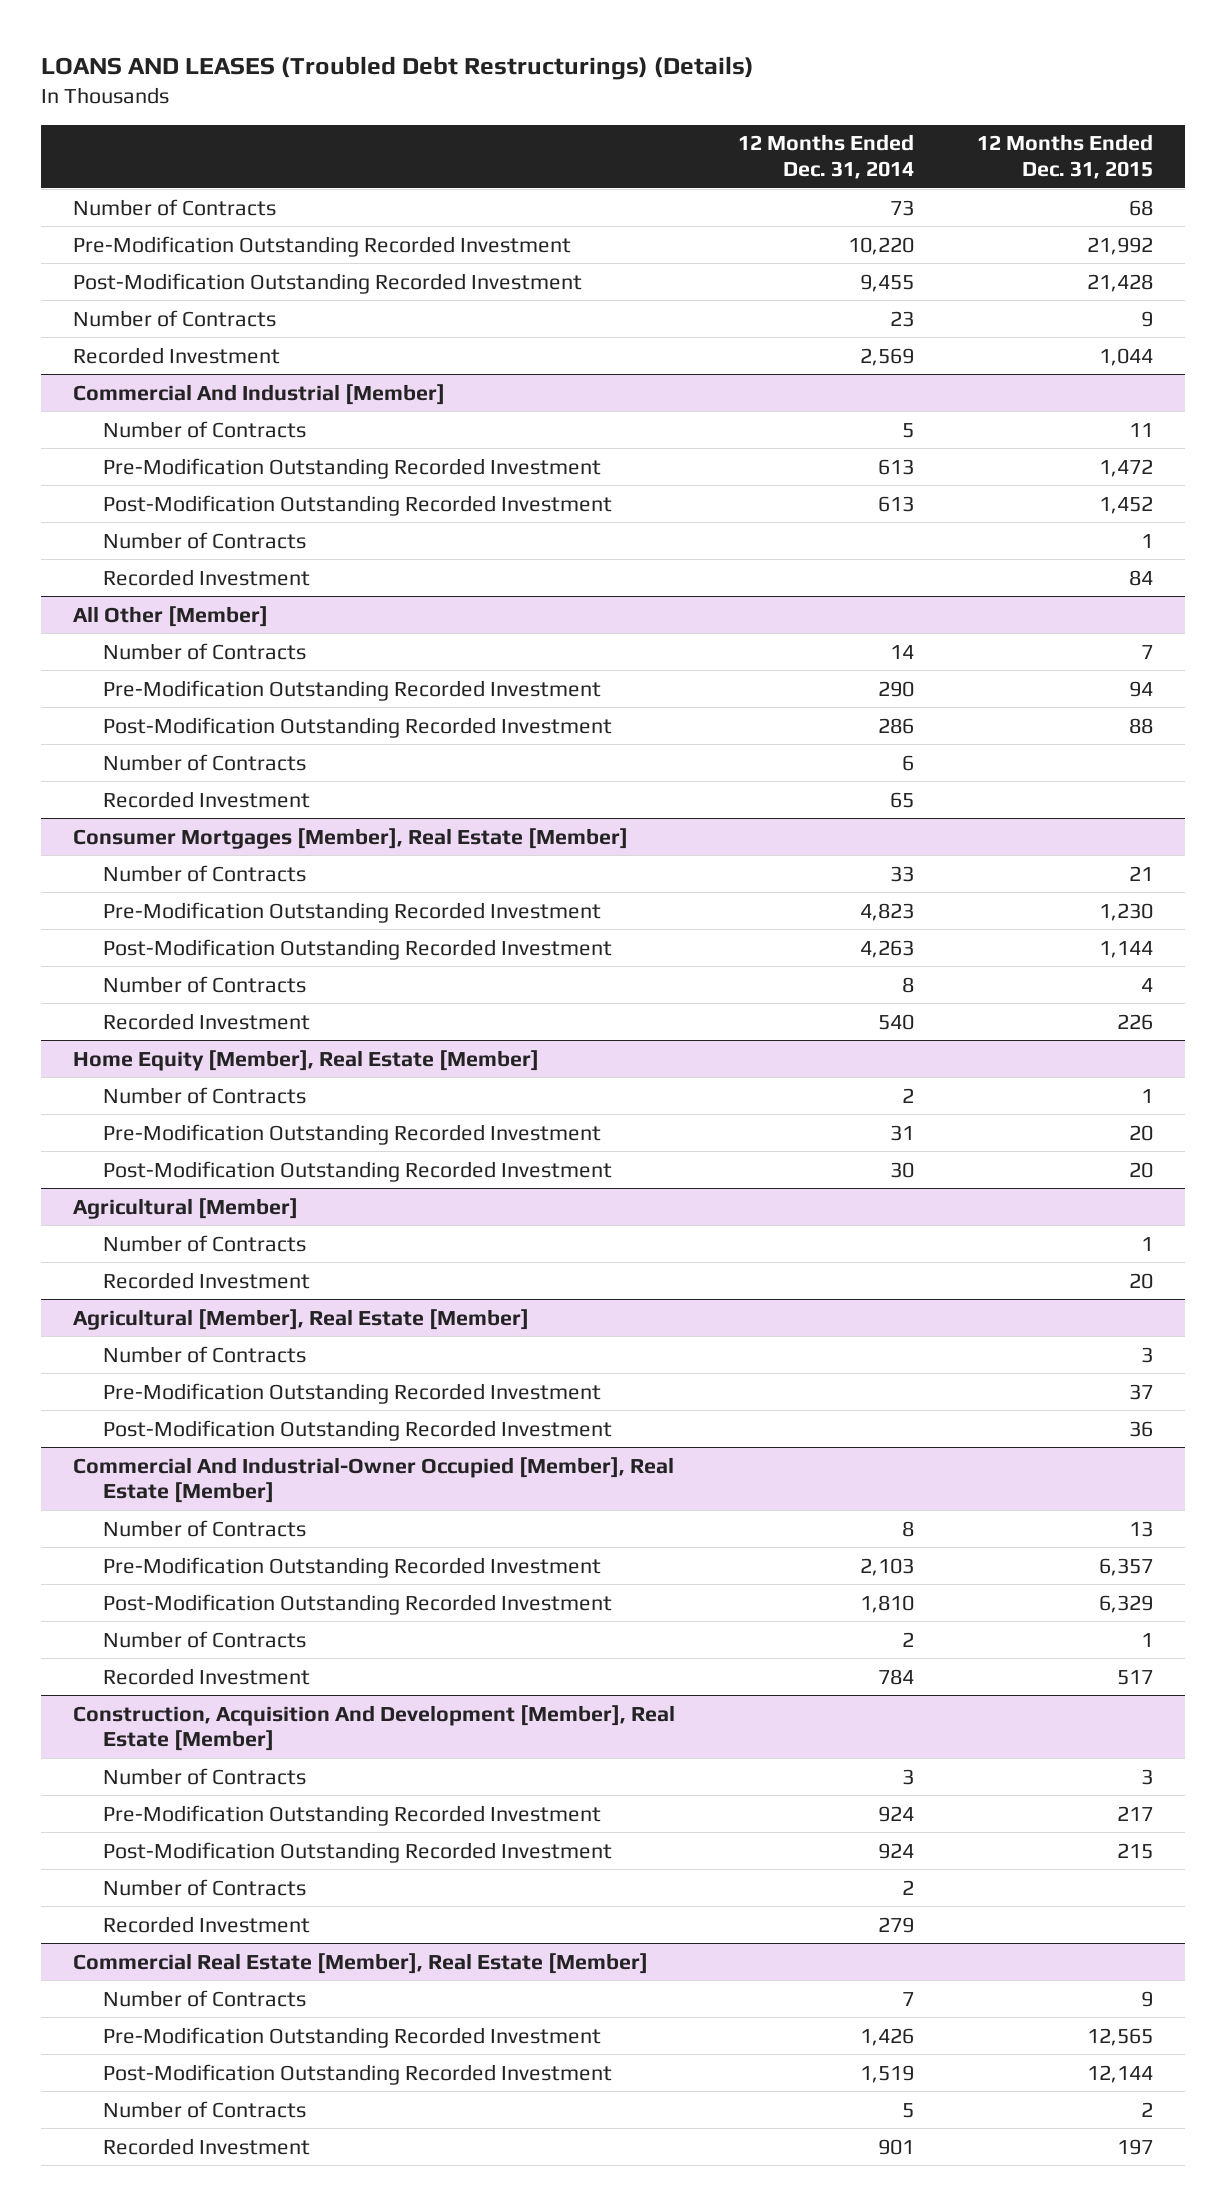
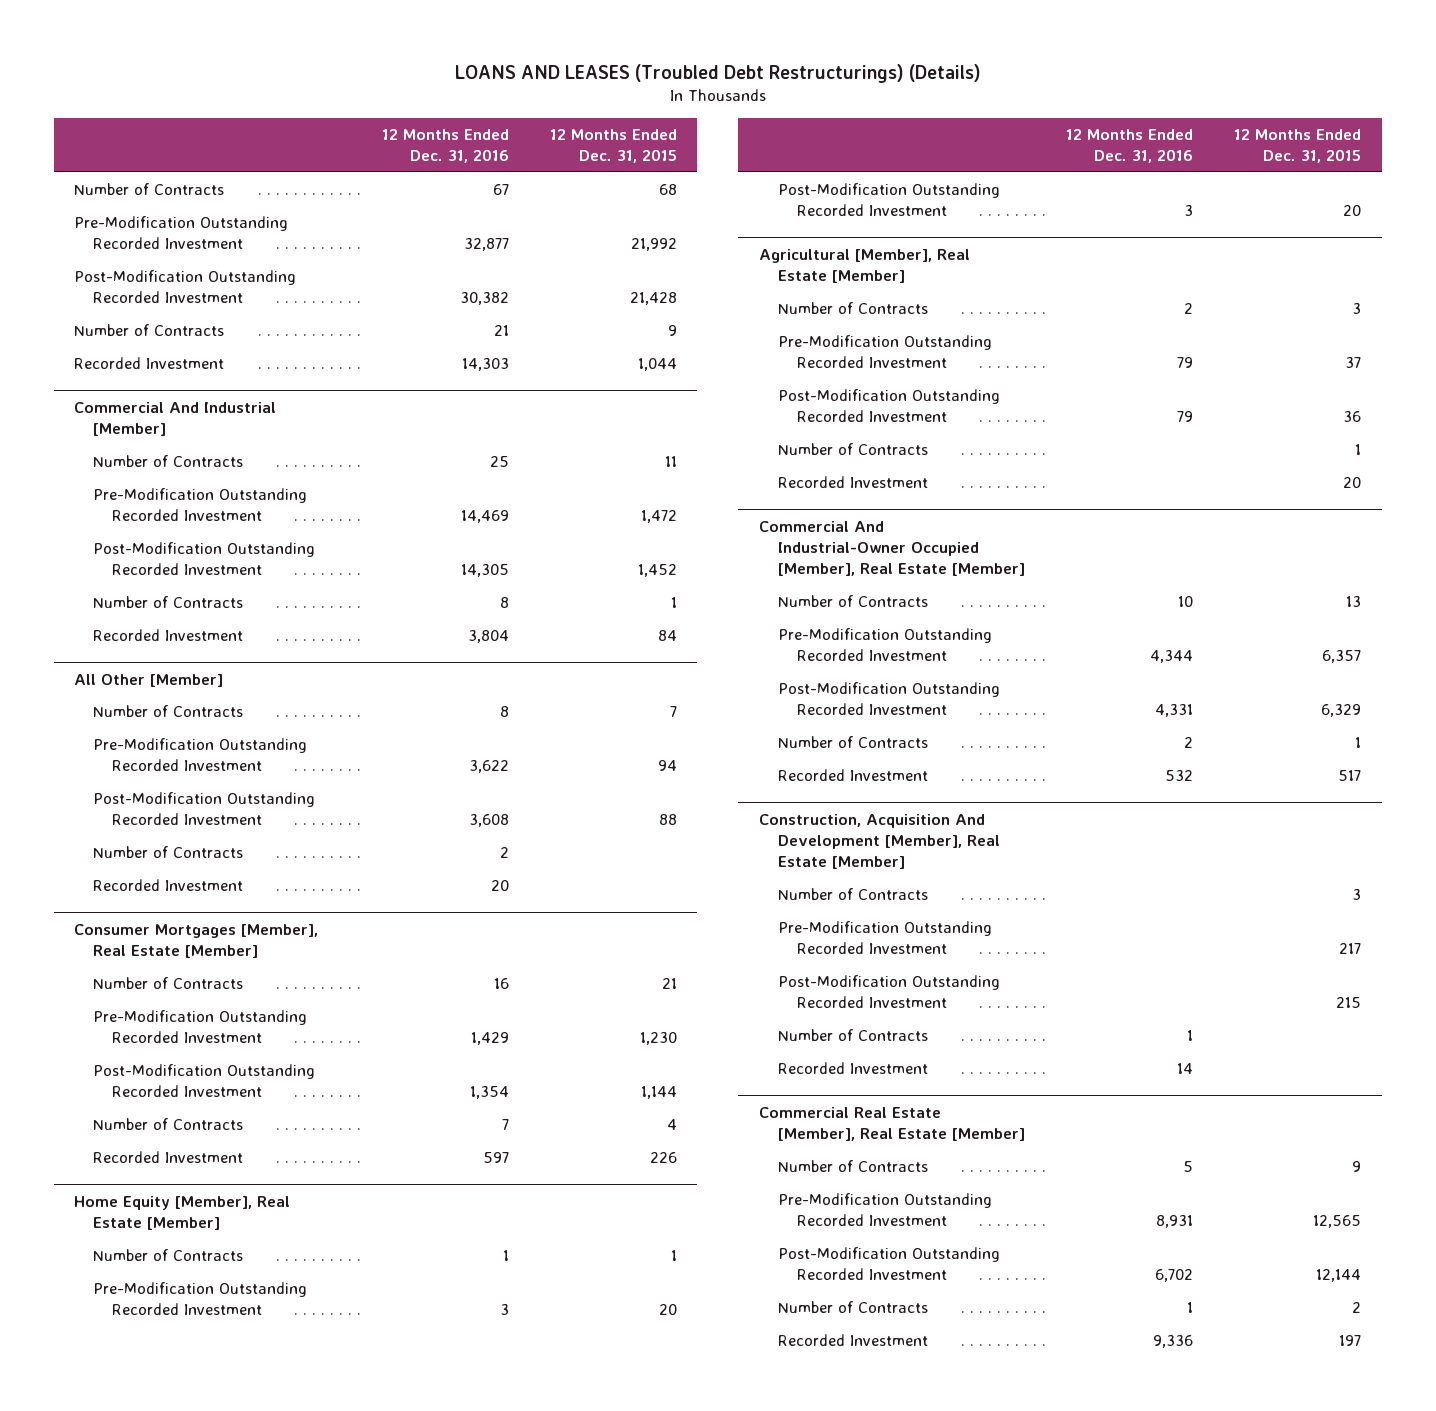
[737,134,914,180] 12 Months Ended Dec. 31, 2014 -> none
none -> [381,128,509,163] 12 Months Ended Dec. 31, 2016
[72,1197,298,1219] Agricultural [Member] -> none
[103,1234,307,1252] Number of Contracts -> none
[103,1271,311,1289] Recorded Investment -> none
none -> [777,442,928,455] Number of Contracts
none -> [777,475,928,488] Recorded Investment

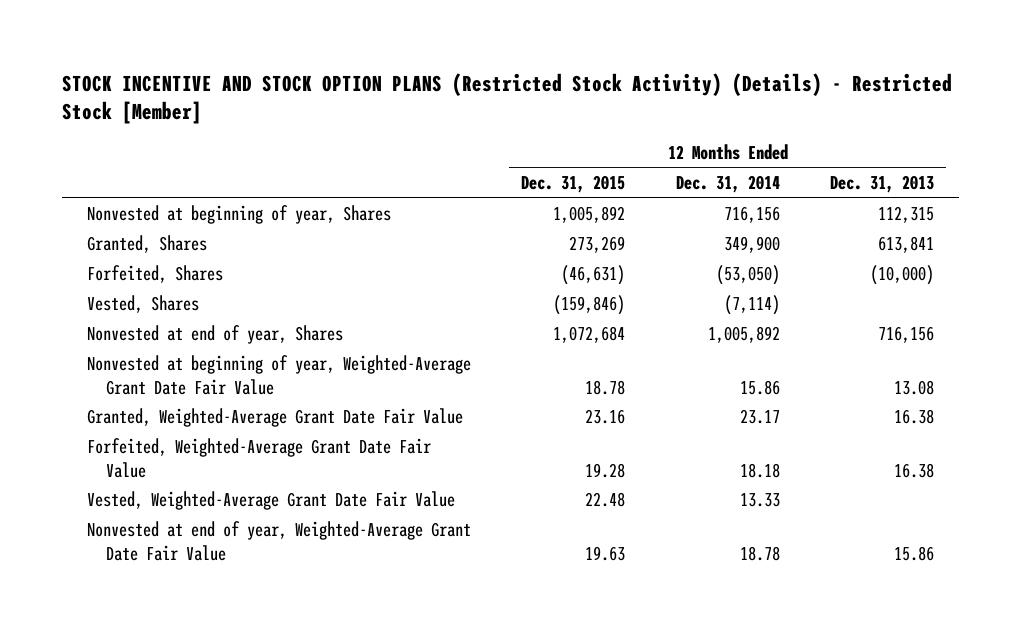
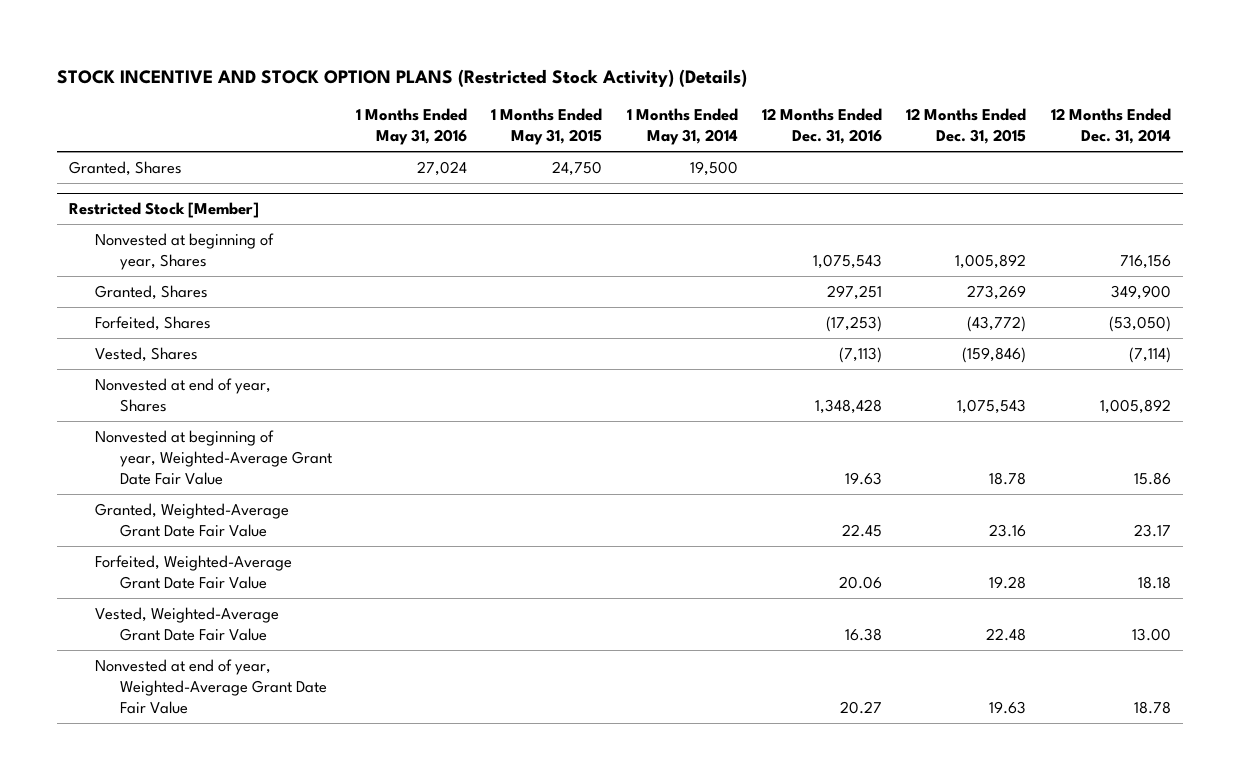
[61,72,952,125] STOCK INCENTIVE AND STOCK OPTION PLANS (Restricted Stock Activity) (Details) - Restricted Stock [Member] -> [57,68,748,87] STOCK INCENTIVE AND STOCK OPTION PLANS (Restricted Stock Activity) (Details)
[829,175,934,194] Dec. 31, 2013 -> none
none -> [356,108,468,146] 1 Months Ended May 31, 2016
none -> [491,108,603,146] 1 Months Ended May 31, 2015
none -> [626,108,738,146] 1 Months Ended May 31, 2014
none -> [762,108,883,145] 12 Months Ended Dec. 31, 2016
none -> [69,160,183,176] Granted, Shares
none -> [69,202,260,219] Restricted Stock [Member]
[561,265,626,286] (46,631) -> [967,315,1027,332] (43,772)
[553,326,626,344] 1,072,684 -> [957,398,1027,414] 1,075,543
[739,493,780,508] 13.33 -> [1131,627,1171,641] 13.00

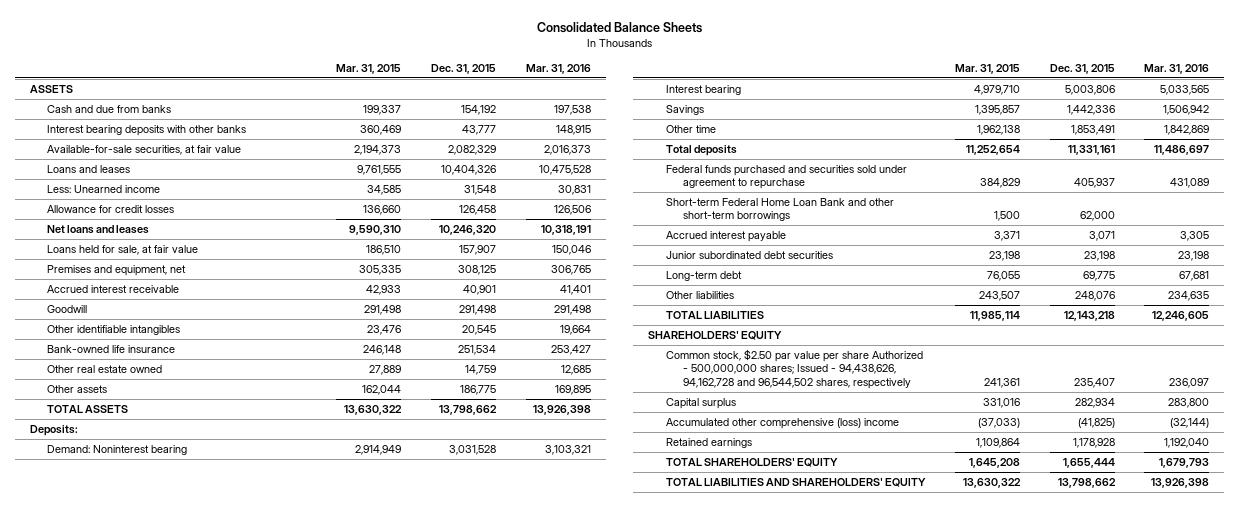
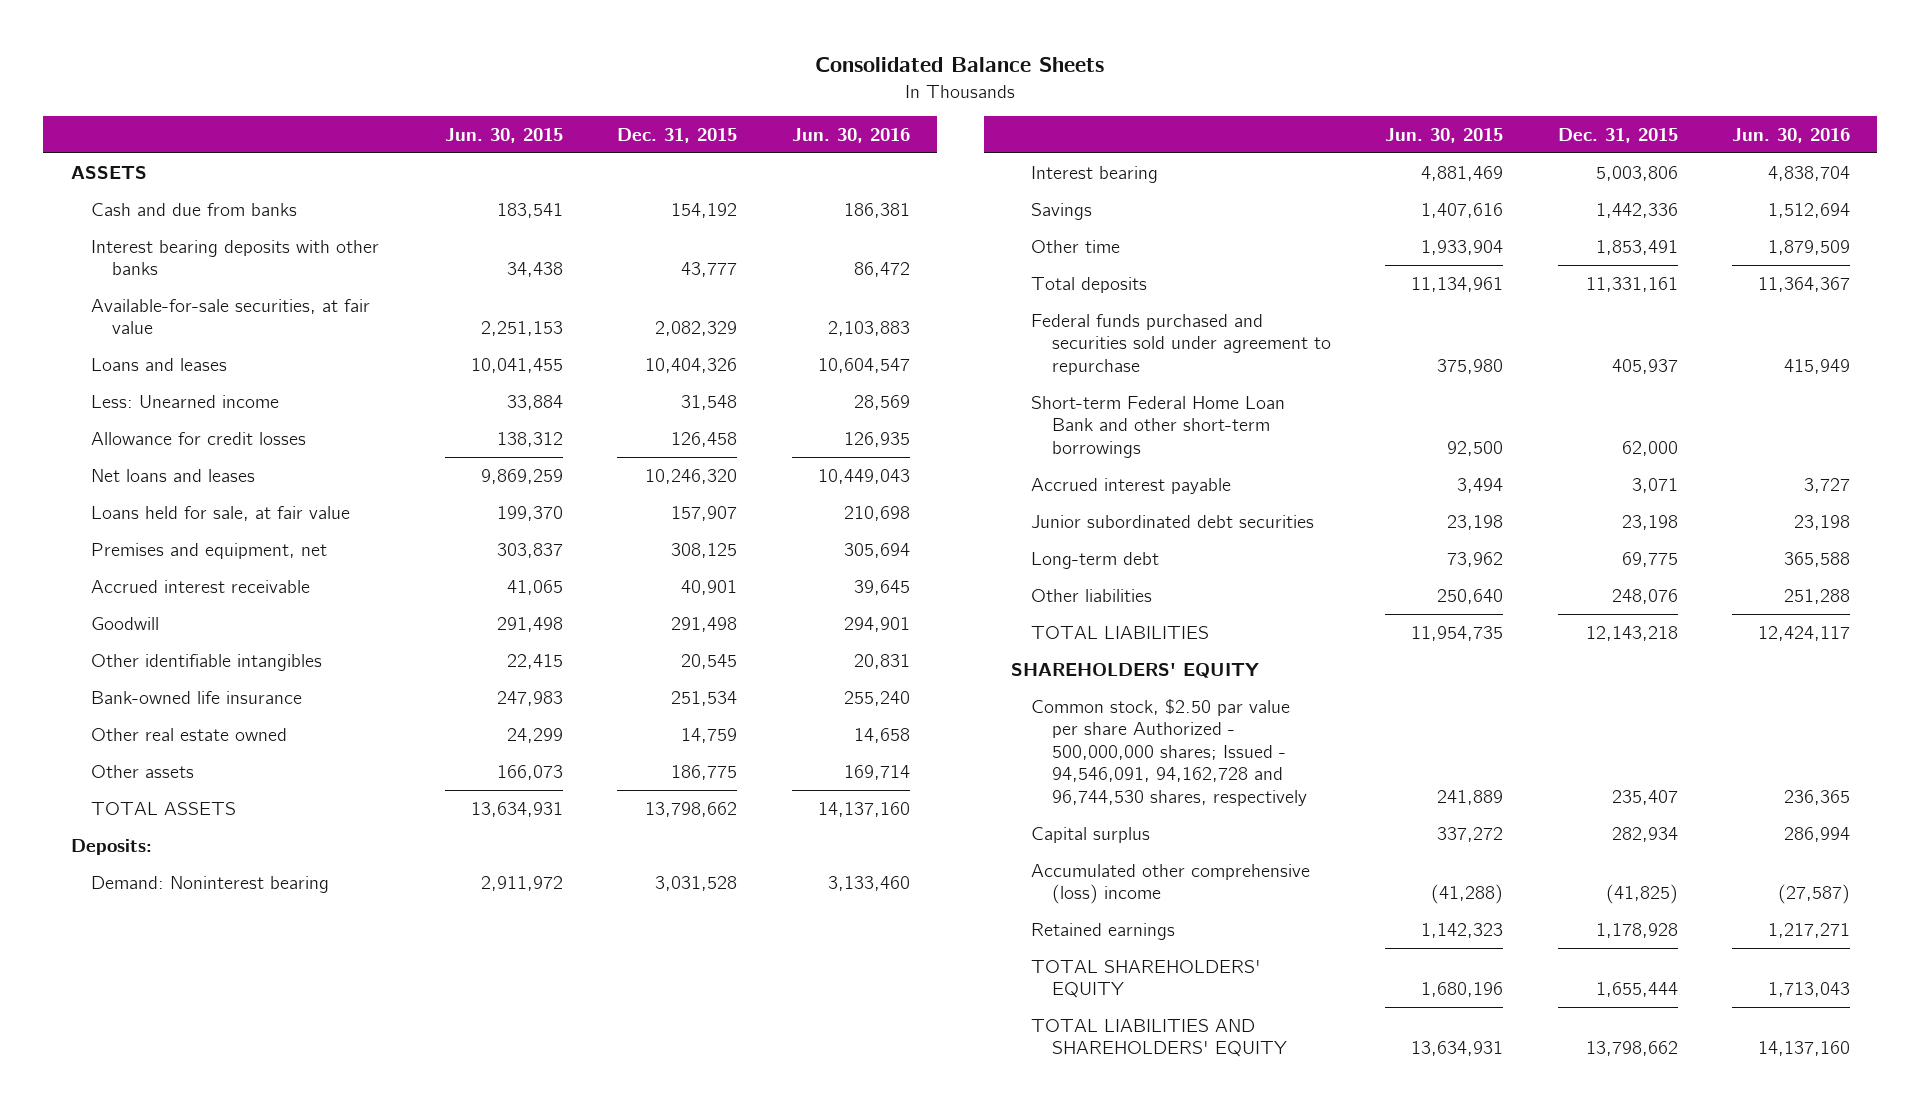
[335,63,401,74] Mar. 31, 2015 -> none
[525,63,591,74] Mar. 31, 2016 -> none
none -> [445,128,564,144] Jun. 30, 2015
none -> [791,128,910,144] Jun. 30, 2016
[665,348,923,389] Common stock, $2.50 par value per share Authorized - 500,000,000 shares; Issued - 94,438,626, 94,162,728 and 96,544,502 shares, respectively -> [1031,698,1307,807] Common stock, $2.50 par value per share Authorized - 500,000,000 shares; Issued - 94,546,091, 94,162,728 and 96,744,530 shares, respectively

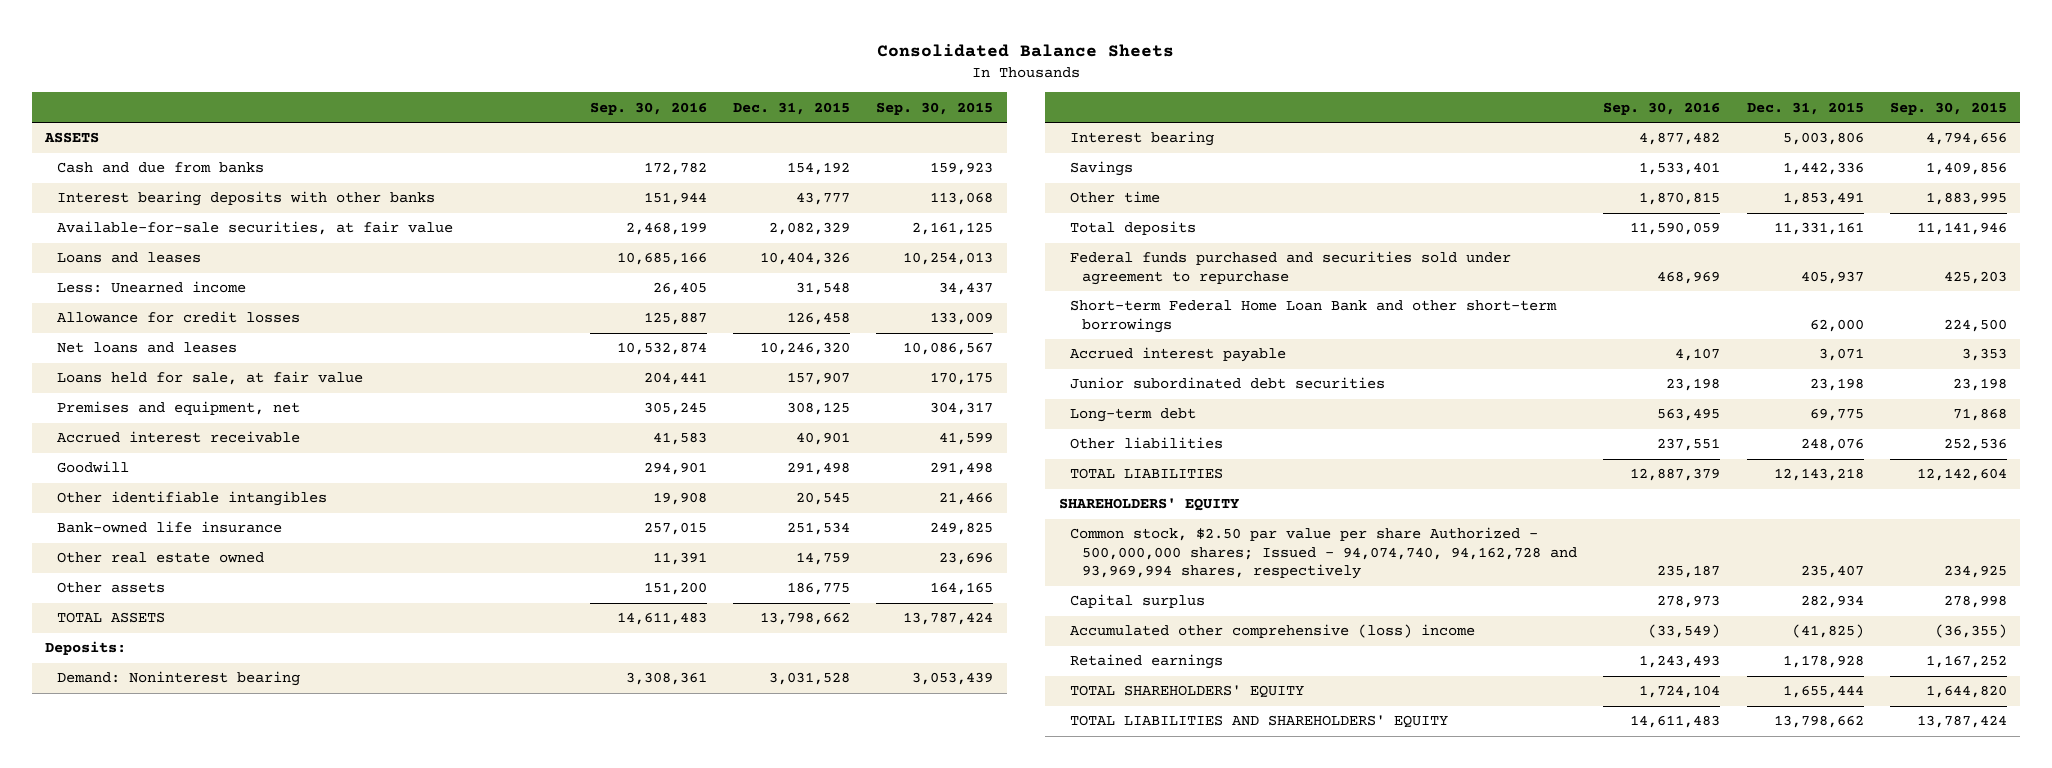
[445,128,564,144] Jun. 30, 2015 -> none
[791,128,910,144] Jun. 30, 2016 -> none
none -> [589,101,707,115] Sep. 30, 2016
none -> [876,101,994,115] Sep. 30, 2015
[1031,698,1307,807] Common stock, $2.50 par value per share Authorized - 500,000,000 shares; Issued - 94,546,091, 94,162,728 and 96,744,530 shares, respectively -> [1070,527,1578,580] Common stock, $2.50 par value per share Authorized - 500,000,000 shares; Issued - 94,074,740, 94,162,728 and 93,969,994 shares, respectively

